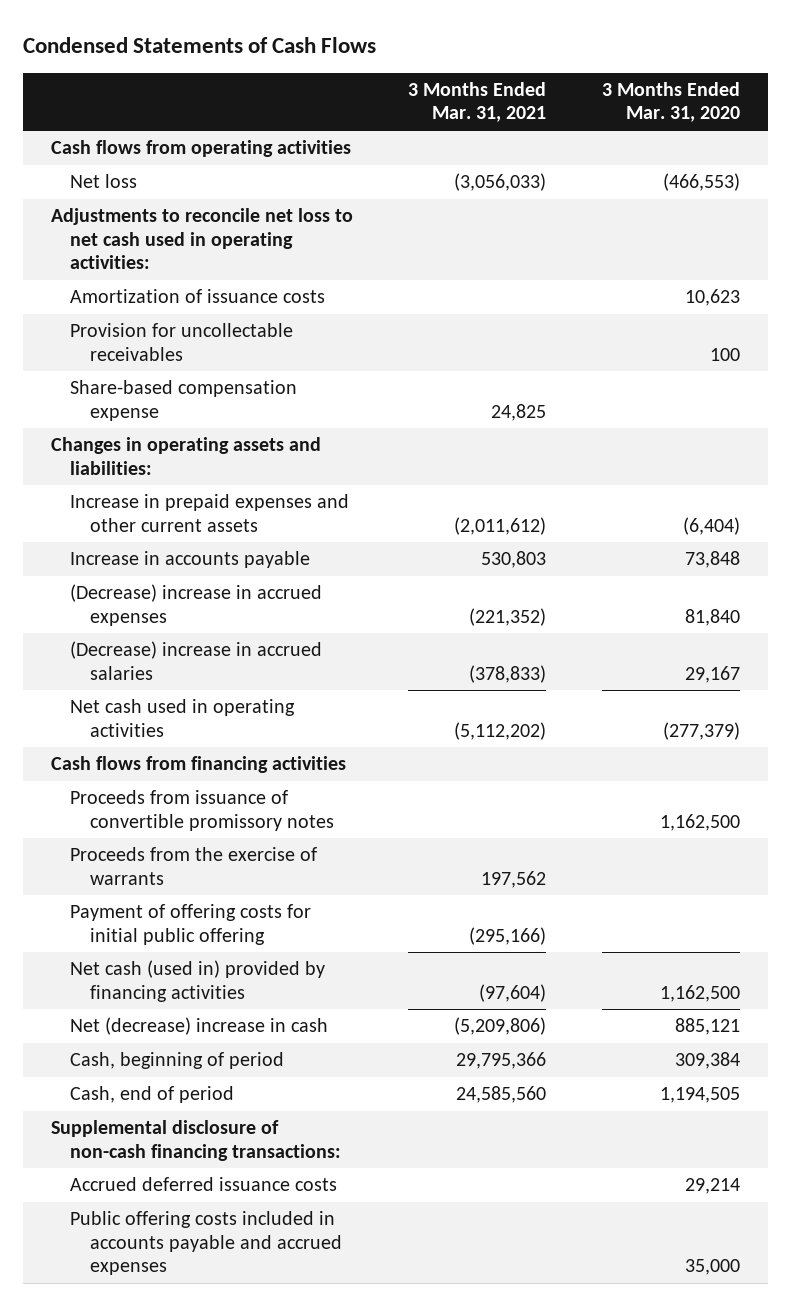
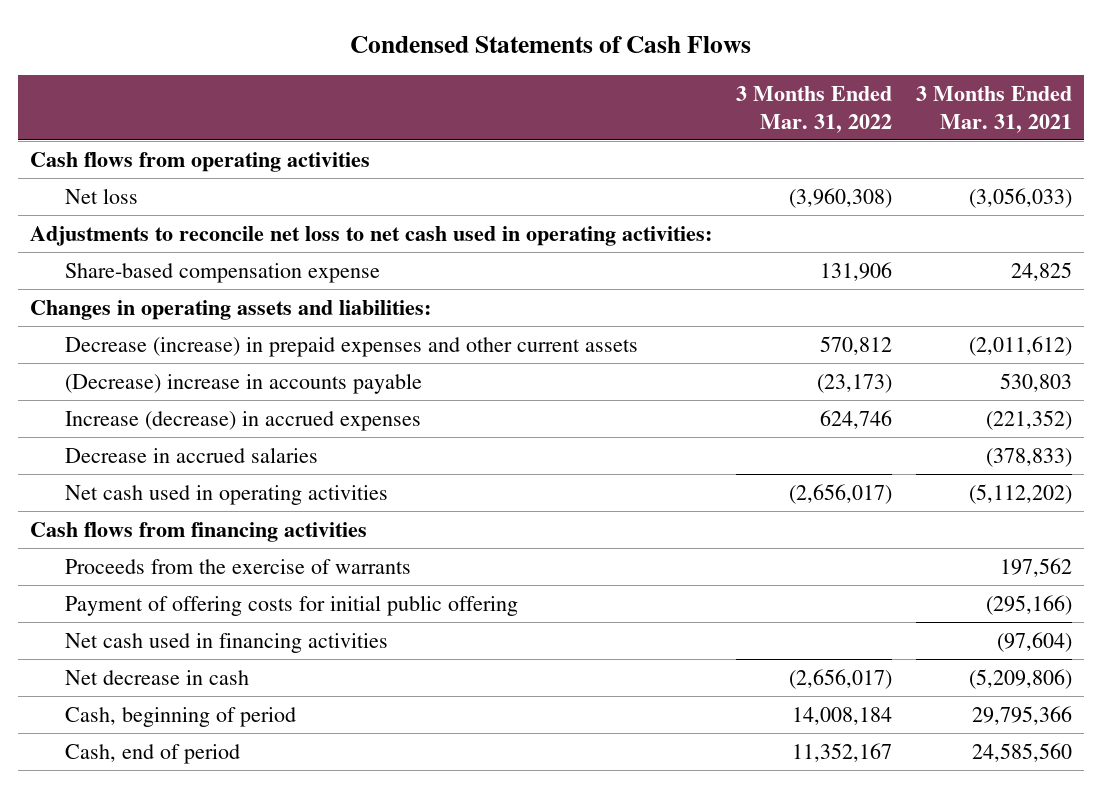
[602,82,741,123] 3 Months Ended Mar. 31, 2020 -> none
none -> [736,85,893,133] 3 Months Ended Mar. 31, 2022
[70,289,326,304] Amortization of issuance costs -> none
[70,323,294,361] Provision for uncollectable receivables -> none
[70,494,350,532] Increase in prepaid expenses and other current assets -> [64,336,638,357] Decrease (increase) in prepaid expenses and other current assets
[70,551,311,569] Increase in accounts payable -> [64,372,422,394] (Decrease) increase in accounts payable
[70,584,323,626] (Decrease) increase in accrued expenses -> [64,410,421,431] Increase (decrease) in accrued expenses
[70,641,323,680] (Decrease) increase in accrued salaries -> [64,446,318,463] Decrease in accrued salaries
[70,790,334,831] Proceeds from issuance of convertible promissory notes -> none
[70,960,326,1002] Net cash (used in) provided by financing activities -> [64,632,388,653] Net cash used in financing activities
[70,1017,329,1036] Net (decrease) increase in cash -> [64,669,249,685] Net decrease in cash
[50,1120,342,1161] Supplemental disclosure of non-cash financing transactions: -> none
[70,1177,338,1192] Accrued deferred issuance costs -> none
[70,1211,342,1275] Public offering costs included in accounts payable and accrued expenses -> none

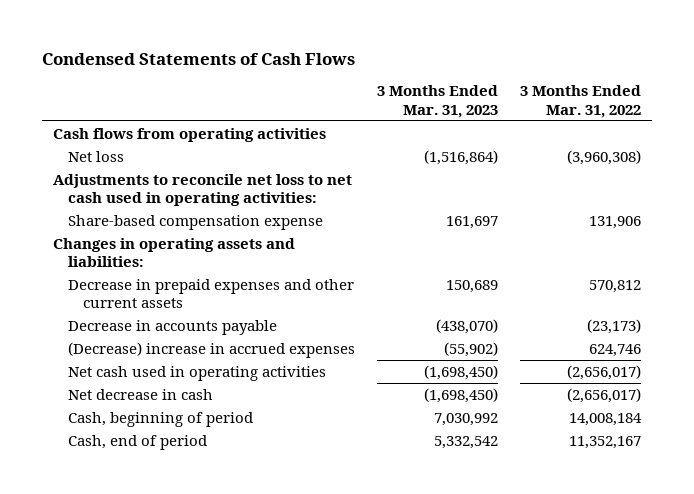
[915,85,1072,133] 3 Months Ended Mar. 31, 2021 -> none
none -> [377,85,499,118] 3 Months Ended Mar. 31, 2023
[64,446,318,463] Decrease in accrued salaries -> none
[64,336,638,357] Decrease (increase) in prepaid expenses and other current assets -> [67,278,354,309] Decrease in prepaid expenses and other current assets
[64,372,422,394] (Decrease) increase in accounts payable -> [67,319,277,335] Decrease in accounts payable
[64,410,421,431] Increase (decrease) in accrued expenses -> [67,341,355,358] (Decrease) increase in accrued expenses
[30,521,368,542] Cash flows from financing activities -> none
[64,558,411,574] Proceeds from the exercise of warrants -> none
[64,594,518,616] Payment of offering costs for initial public offering -> none
[64,632,388,653] Net cash used in financing activities -> none

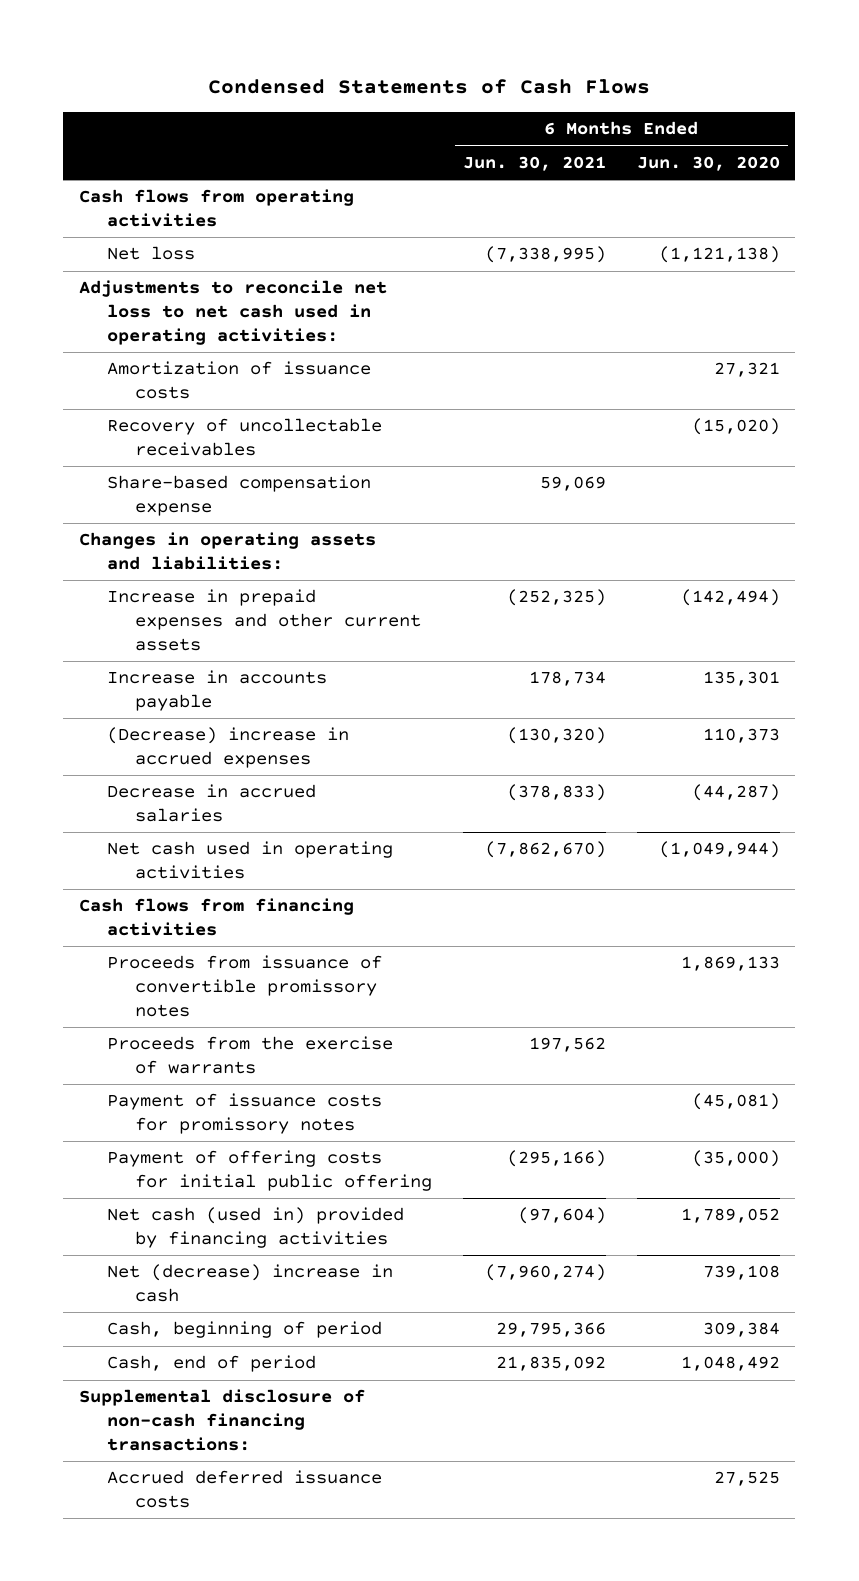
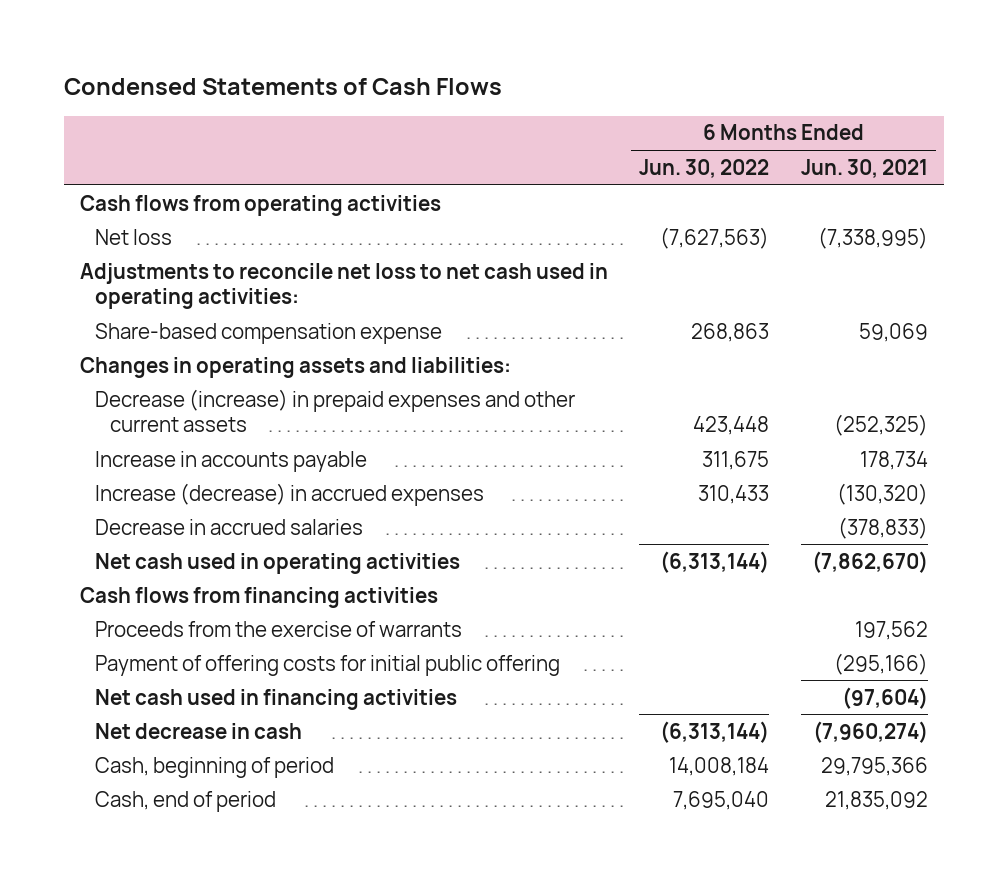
[636,155,780,171] Jun. 30, 2020 -> none
none -> [639,158,770,178] Jun. 30, 2022
[106,361,371,400] Amortization of issuance costs -> none
[106,418,382,457] Recovery of uncollectable receivables -> none
[106,589,421,651] Increase in prepaid expenses and other current assets -> [94,388,575,433] Decrease (increase) in prepaid expenses and other current assets
[106,727,349,769] (Decrease) increase in accrued expenses -> [94,482,484,506] Increase (decrease) in accrued expenses
[106,955,382,1017] Proceeds from issuance of convertible promissory notes -> none
[106,1093,382,1135] Payment of issuance costs for promissory notes -> none
[106,1207,404,1249] Net cash (used in) provided by financing activities -> [94,688,457,710] Net cash used in financing activities
[106,1264,393,1303] Net (decrease) increase in cash -> [94,722,302,739] Net decrease in cash
[78,1389,365,1451] Supplemental disclosure of non-cash financing transactions: -> none
[106,1470,382,1509] Accrued deferred issuance costs -> none

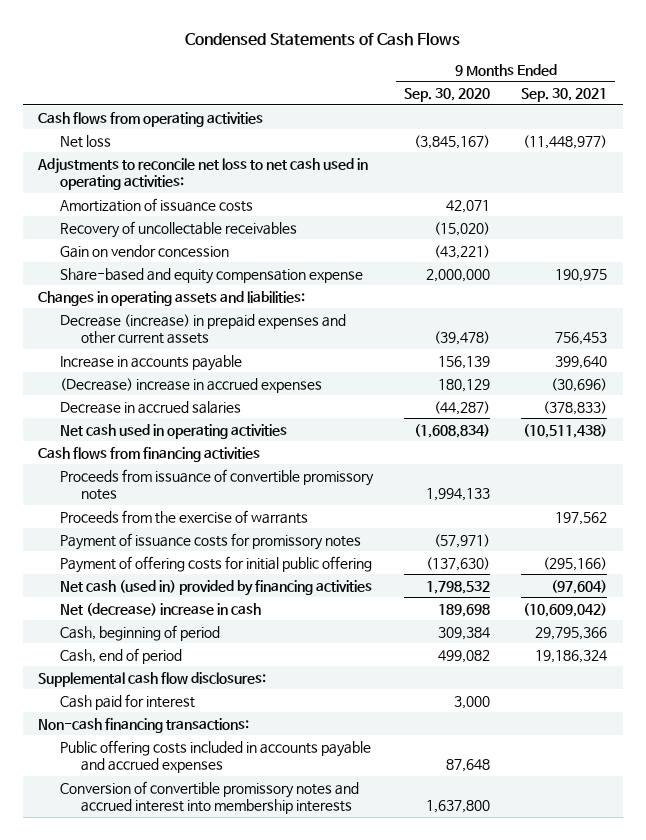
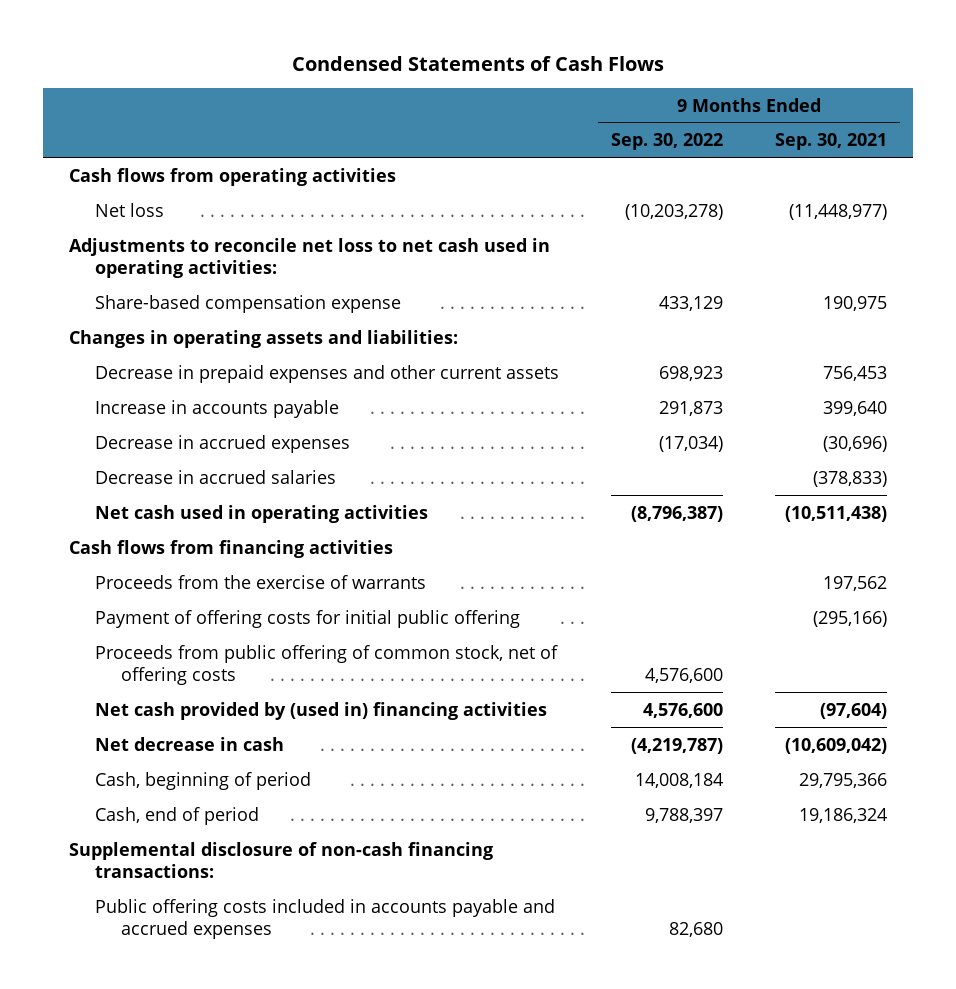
[404,88,491,103] Sep. 30, 2020 -> none
none -> [611,133,724,151] Sep. 30, 2022
[59,197,253,212] Amortization of issuance costs -> none
[59,220,297,238] Recovery of uncollectable receivables -> none
[59,244,229,258] Gain on vendor concession -> none
[59,267,363,284] Share-based and equity compensation expense -> [95,294,402,313] Share-based compensation expense
[59,313,346,345] Decrease (increase) in prepaid expenses and other current assets -> [95,364,560,383] Decrease in prepaid expenses and other current assets
[59,377,322,393] (Decrease) increase in accrued expenses -> [95,434,351,453] Decrease in accrued expenses
[59,468,374,501] Proceeds from issuance of convertible promissory notes -> none
[59,532,361,550] Payment of issuance costs for promissory notes -> none
none -> [95,644,559,686] Proceeds from public offering of common stock, net of offering costs
[59,579,372,596] Net cash (used in) provided by financing activities -> [95,701,548,720] Net cash provided by (used in) financing activities
[59,602,261,616] Net (decrease) increase in cash -> [95,736,285,751] Net decrease in cash
[59,693,195,710] Cash paid for interest -> none
[38,717,250,733] Non-cash financing transactions: -> none
[38,671,267,687] Supplemental cash flow disclosures: -> [69,841,494,879] Supplemental disclosure of non-cash financing transactions:
[59,780,359,815] Conversion of convertible promissory notes and accrued interest into membership interests -> none

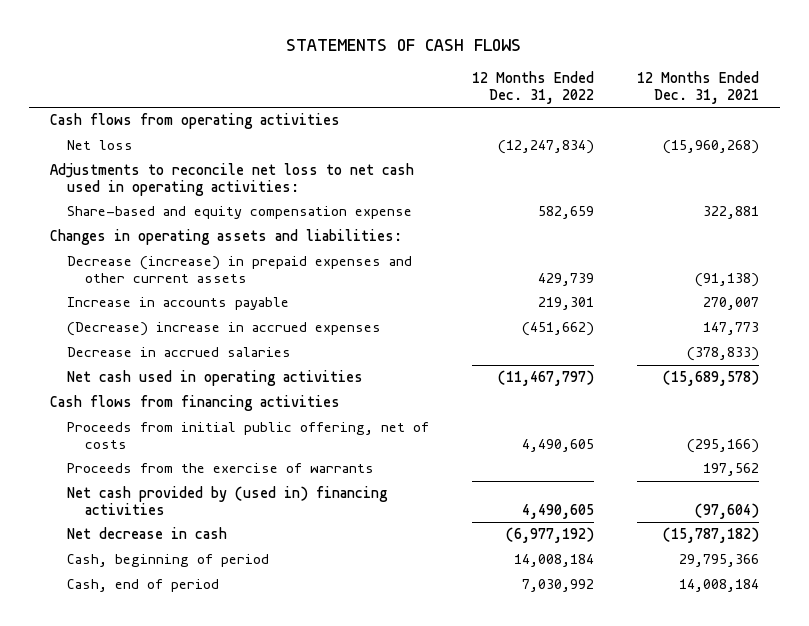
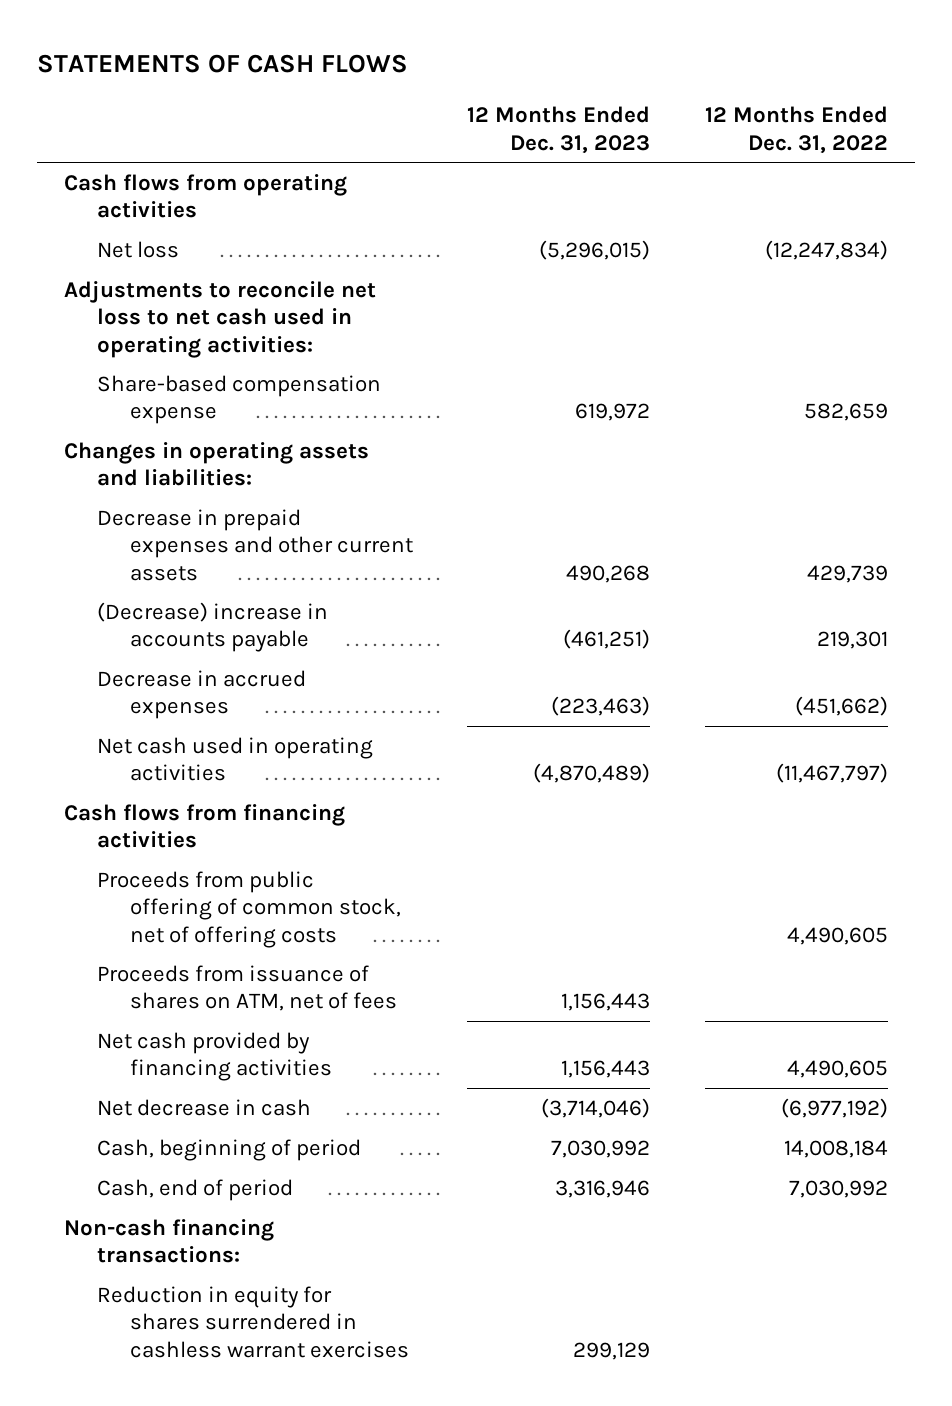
[636,71,759,105] 12 Months Ended Dec. 31, 2021 -> none
none -> [467,106,651,154] 12 Months Ended Dec. 31, 2023
[67,206,413,220] Share-based and equity compensation expense -> [97,374,382,425] Share-based compensation expense
[67,347,292,358] Decrease in accrued salaries -> none
[67,256,413,284] Decrease (increase) in prepaid expenses and other current assets -> [97,508,413,581] Decrease in prepaid expenses and other current assets
[67,297,290,311] Increase in accounts payable -> [97,601,329,653] (Decrease) increase in accounts payable
[67,322,382,337] (Decrease) increase in accrued expenses -> [97,669,307,720] Decrease in accrued expenses
[67,463,375,474] Proceeds from the exercise of warrants -> none
[67,422,430,450] Proceeds from initial public offering, net of costs -> [97,870,401,948] Proceeds from public offering of common stock, net of offering costs
none -> [97,964,397,1012] Proceeds from issuance of shares on ATM, net of fees
[67,486,389,516] Net cash provided by (used in) financing activities -> [97,1031,332,1082] Net cash provided by financing activities
none -> [64,1218,275,1264] Non-cash financing transactions:
none -> [97,1285,409,1358] Reduction in equity for shares surrendered in cashless warrant exercises

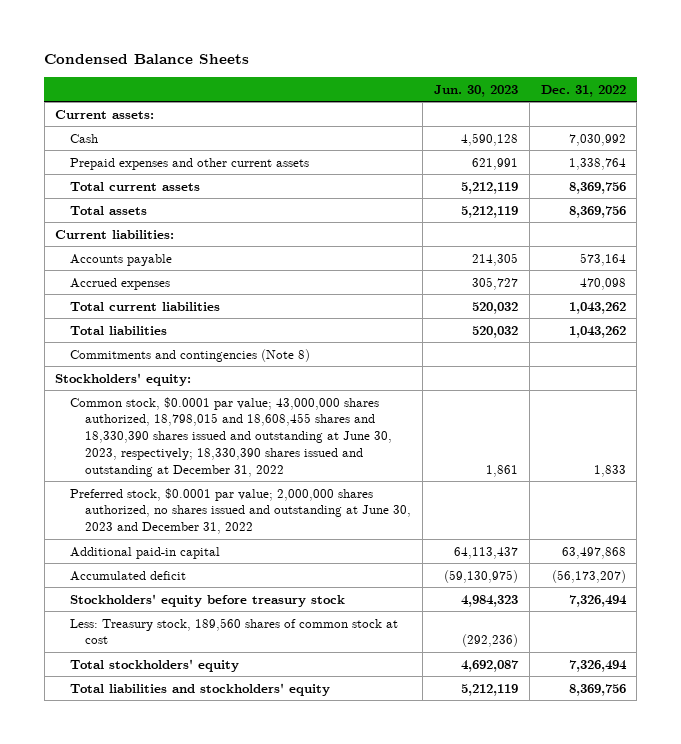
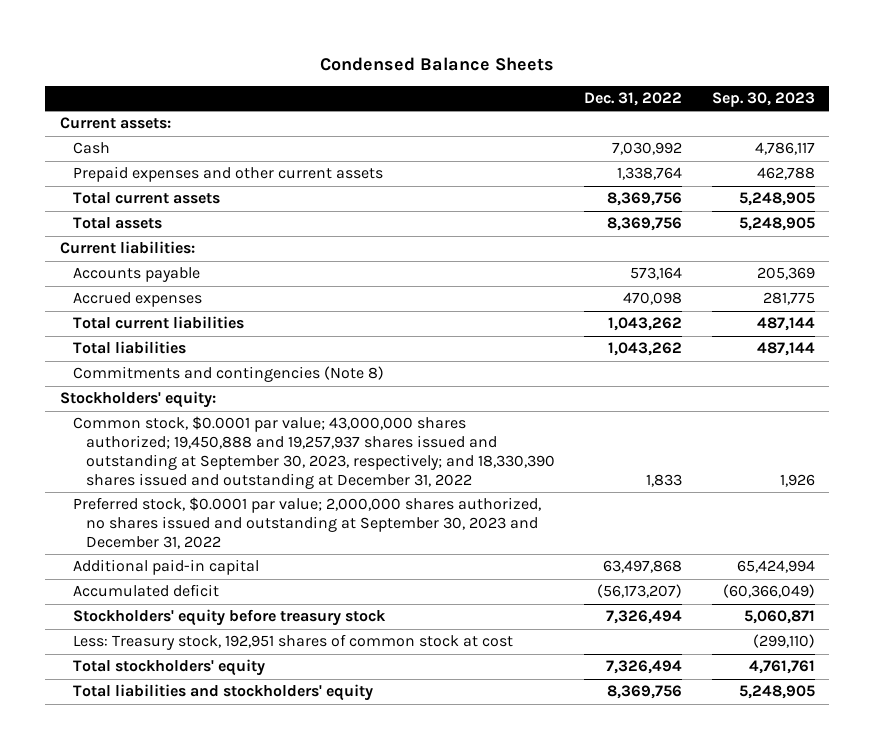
[433,84,518,97] Jun. 30, 2023 -> none
none -> [711,91,815,107] Sep. 30, 2023
[70,396,392,477] Common stock, $0.0001 par value; 43,000,000 shares authorized, 18,798,015 and 18,608,455 shares and 18,330,390 shares issued and outstanding at June 30, 2023, respectively; 18,330,390 shares issued and outstanding at December 31, 2022 -> [73,416,556,489] Common stock, $0.0001 par value; 43,000,000 shares authorized; 19,450,888 and 19,257,937 shares issued and outstanding at September 30, 2023, respectively; and 18,330,390 shares issued and outstanding at December 31, 2022
[70,487,411,535] Preferred stock, $0.0001 par value; 2,000,000 shares authorized, no shares issued and outstanding at June 30, 2023 and December 31, 2022 -> [73,497,542,549] Preferred stock, $0.0001 par value; 2,000,000 shares authorized, no shares issued and outstanding at September 30, 2023 and December 31, 2022
[70,617,399,645] Less: Treasury stock, 189,560 shares of common stock at cost -> [73,634,514,651] Less: Treasury stock, 192,951 shares of common stock at cost

